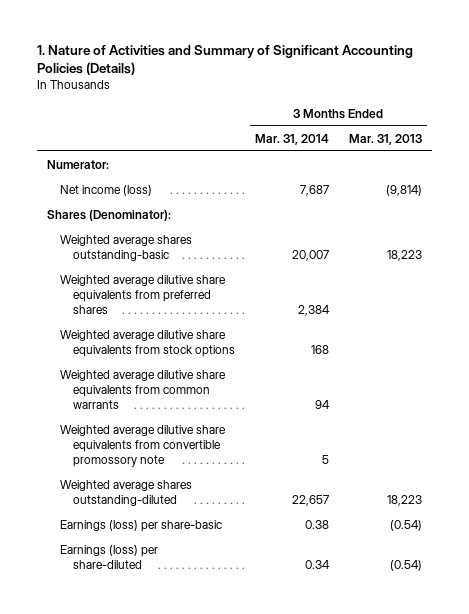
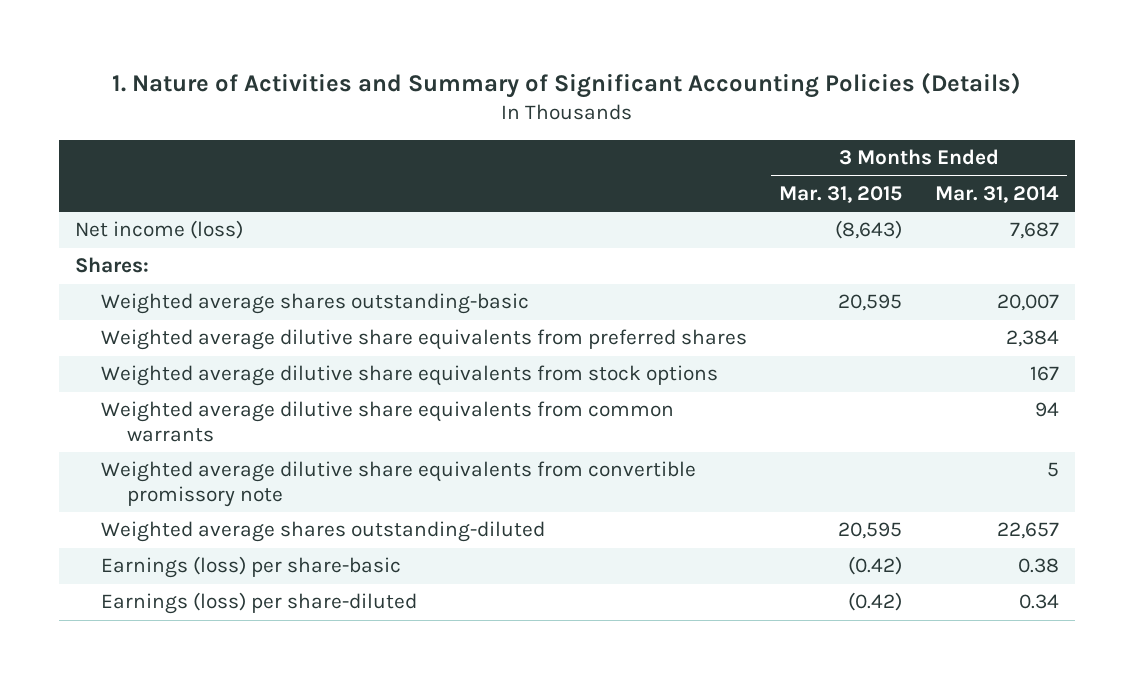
[348,133,422,145] Mar. 31, 2013 -> none
none -> [779,186,903,204] Mar. 31, 2015
[46,159,109,169] Numerator: -> none
[46,209,171,221] Shares (Denominator): -> [75,257,150,274] Shares:
[310,344,329,354] 168 -> [1029,366,1059,382] 167
[59,424,226,468] Weighted average dilutive share equivalents from convertible promossory note -> [100,461,696,507] Weighted average dilutive share equivalents from convertible promissory note

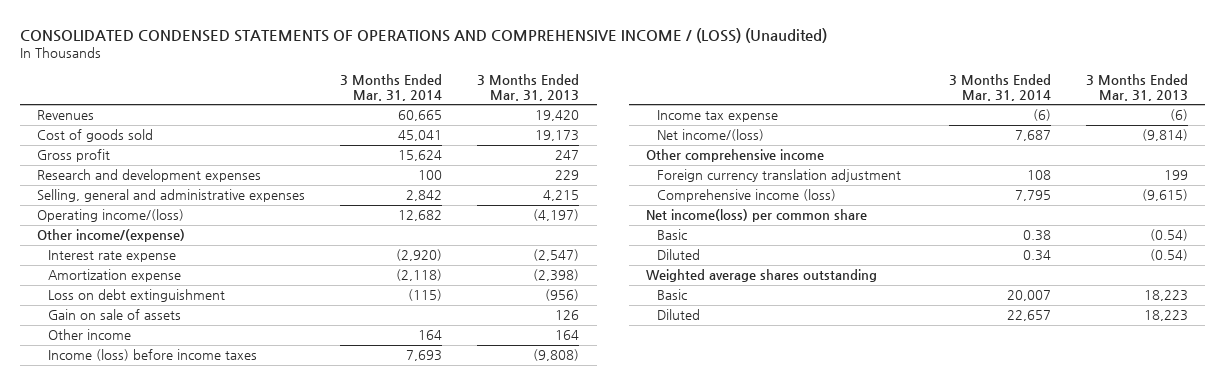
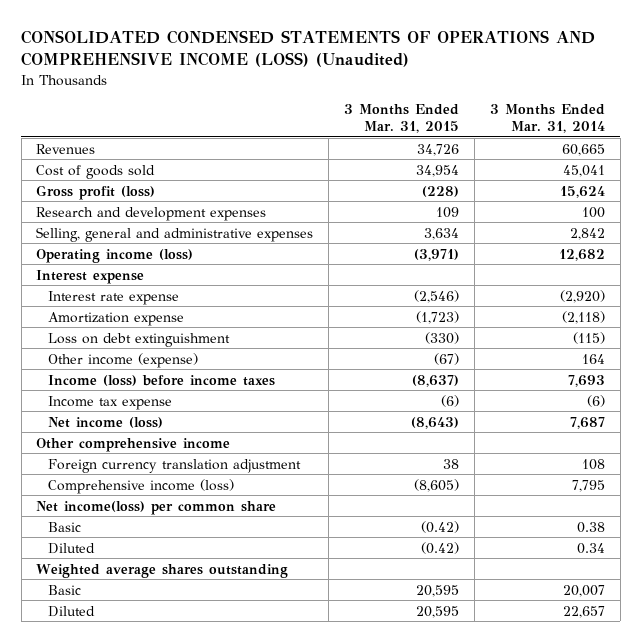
[19,27,827,43] CONSOLIDATED CONDENSED STATEMENTS OF OPERATIONS AND COMPREHENSIVE INCOME / (LOSS) (Unaudited) -> [21,30,596,68] CONSOLIDATED CONDENSED STATEMENTS OF OPERATIONS AND COMPREHENSIVE INCOME (LOSS) (Unaudited)
[477,73,580,101] 3 Months Ended Mar. 31, 2013 -> none
none -> [344,104,460,134] 3 Months Ended Mar. 31, 2015
[37,149,111,163] Gross profit -> [36,184,156,200] Gross profit (loss)
[37,229,186,243] Other income/(expense) -> none
[37,209,185,223] Operating income/(loss) -> [36,248,194,263] Operating income (loss)
none -> [36,269,145,284] Interest expense
[48,309,182,321] Gain on sale of assets -> none
[48,329,132,341] Other income -> [48,352,199,368] Other income (expense)
[656,129,764,142] Net income/(loss) -> [48,416,164,428] Net income (loss)

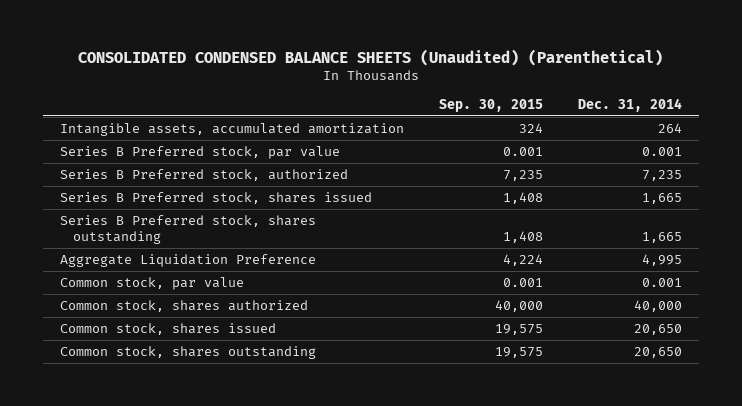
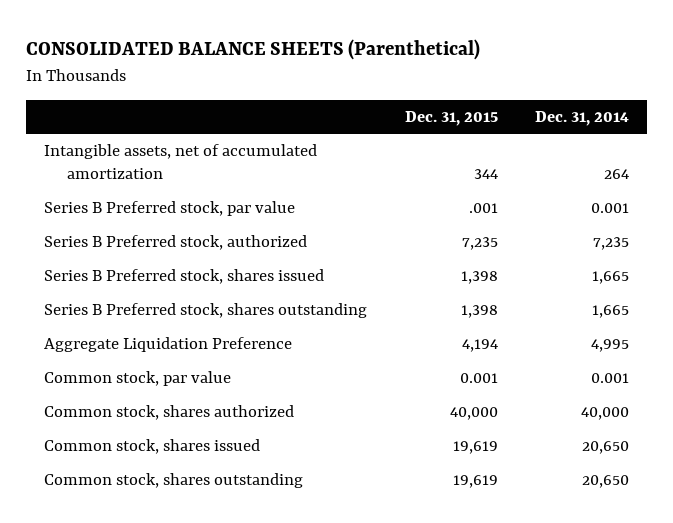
[78,48,664,66] CONSOLIDATED CONDENSED BALANCE SHEETS (Unaudited) (Parenthetical) -> [25,39,480,61] CONSOLIDATED BALANCE SHEETS (Parenthetical)
[439,98,544,112] Sep. 30, 2015 -> none
none -> [404,110,498,126] Dec. 31, 2015
[60,122,405,136] Intangible assets, accumulated amortization -> [44,144,318,180] Intangible assets, net of accumulated amortization

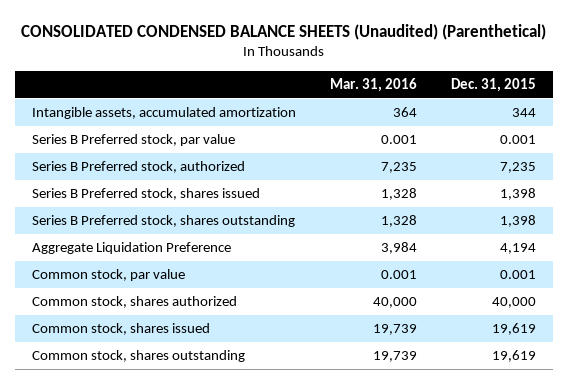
[25,39,480,61] CONSOLIDATED BALANCE SHEETS (Parenthetical) -> [20,24,546,41] CONSOLIDATED CONDENSED BALANCE SHEETS (Unaudited) (Parenthetical)
[534,110,629,126] Dec. 31, 2014 -> none
none -> [329,77,417,92] Mar. 31, 2016
[44,144,318,180] Intangible assets, net of accumulated amortization -> [31,107,296,120] Intangible assets, accumulated amortization
[468,203,498,214] .001 -> [499,135,536,145] 0.001

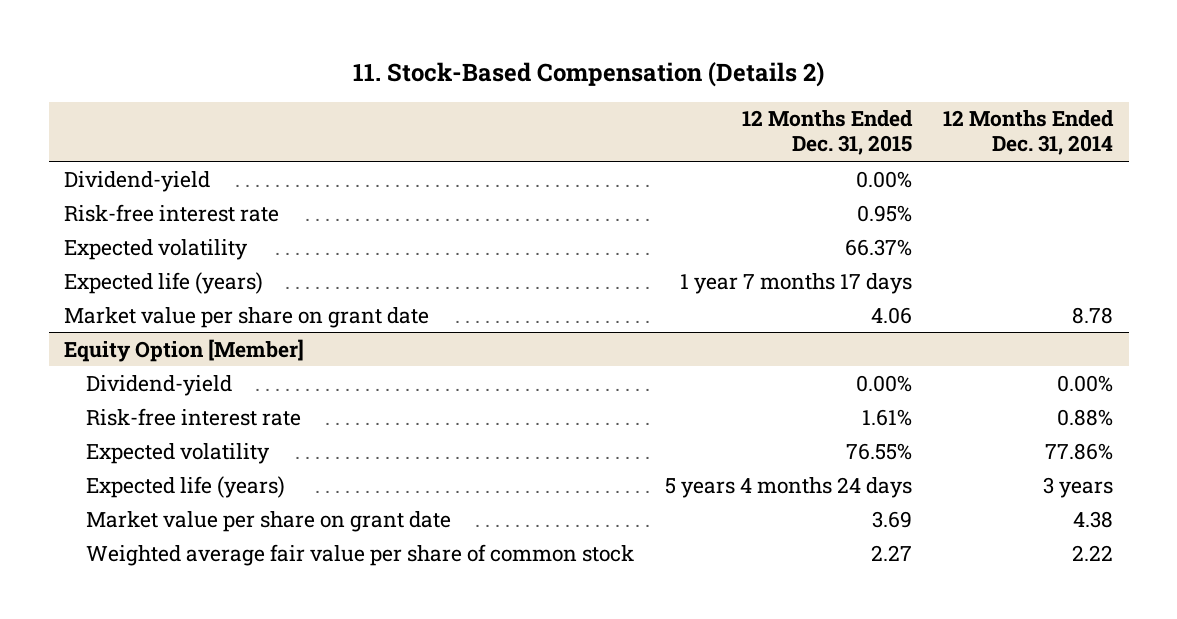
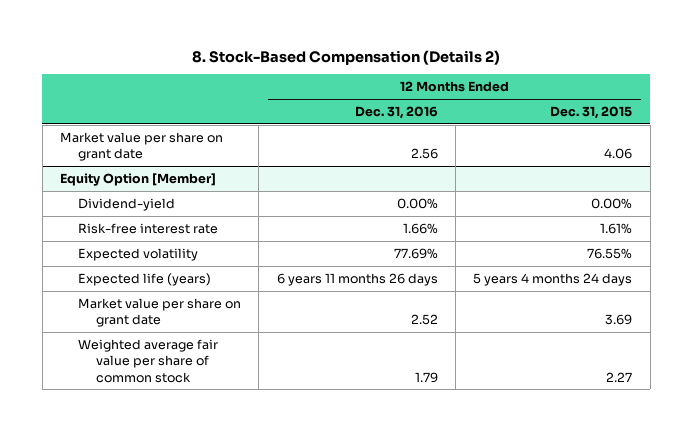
[352,62,824,88] 11. Stock-Based Compensation (Details 2) -> [192,49,501,65] 8. Stock-Based Compensation (Details 2)
[943,110,1115,156] 12 Months Ended Dec. 31, 2014 -> none
none -> [354,106,438,120] Dec. 31, 2016
[64,170,211,192] Dividend-yield -> none
[64,203,280,222] Risk-free interest rate -> none
[64,238,249,260] Expected volatility -> none
[64,271,264,294] Expected life (years) -> none

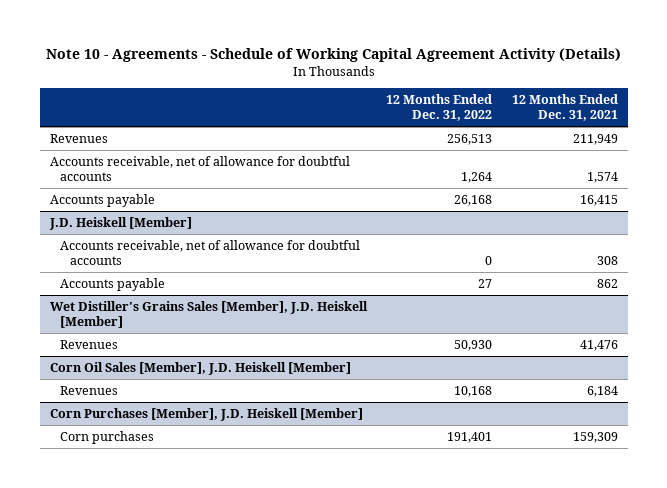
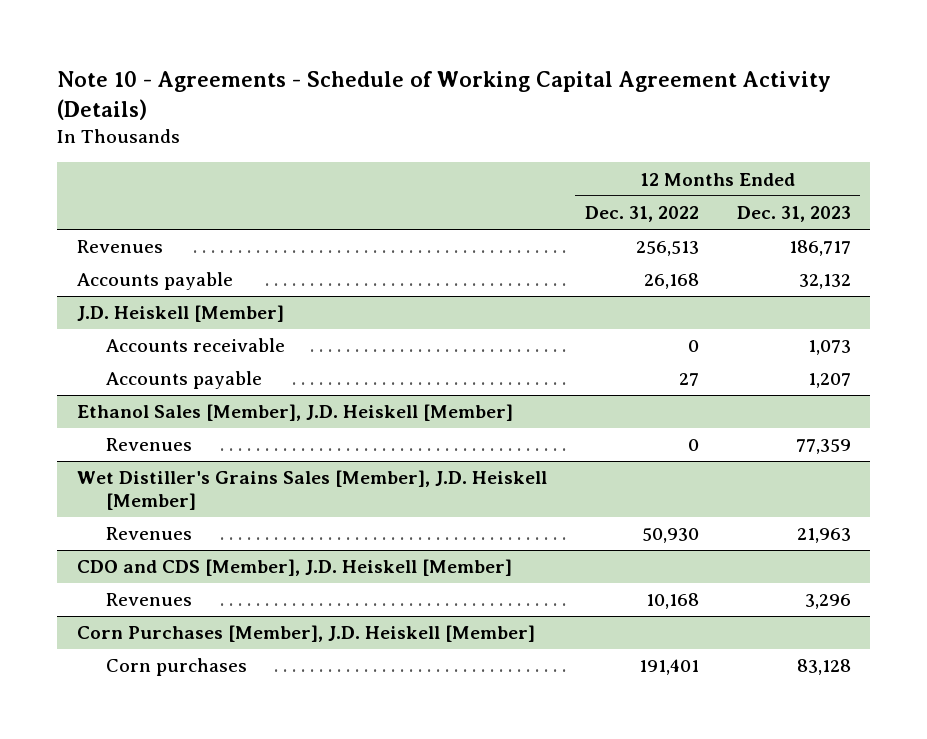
[511,93,618,122] 12 Months Ended Dec. 31, 2021 -> none
none -> [736,206,851,223] Dec. 31, 2023
[49,155,350,182] Accounts receivable, net of allowance for doubtful accounts -> none
[59,239,360,266] Accounts receivable, net of allowance for doubtful accounts -> [106,338,286,353] Accounts receivable
none -> [76,404,513,422] Ethanol Sales [Member], J.D. Heiskell [Member]
none -> [106,438,193,452] Revenues
[49,361,351,375] Corn Oil Sales [Member], J.D. Heiskell [Member] -> none
none -> [76,559,512,577] CDO and CDS [Member], J.D. Heiskell [Member]

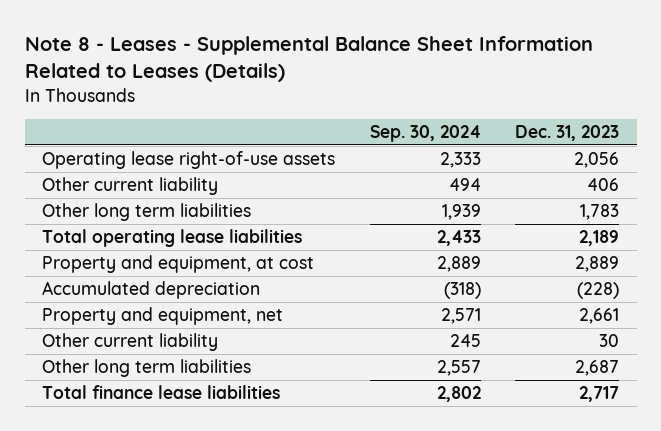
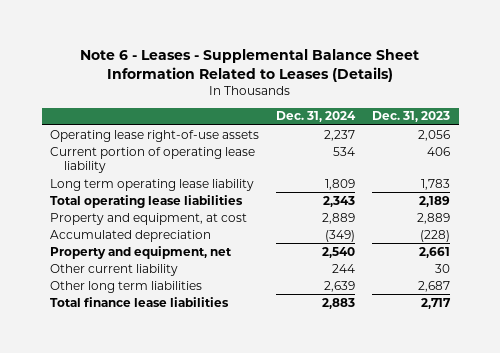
[24,36,593,83] Note 8 - Leases - Supplemental Balance Sheet Information Related to Leases (Details) -> [80,49,420,83] Note 6 - Leases - Supplemental Balance Sheet Information Related to Leases (Details)
[369,124,481,142] Sep. 30, 2024 -> none
none -> [276,111,357,123] Dec. 31, 2024
[42,177,219,196] Other current liability -> [50,146,256,174] Current portion of operating lease liability
[42,203,252,222] Other long term liabilities -> [50,178,255,191] Long term operating lease liability

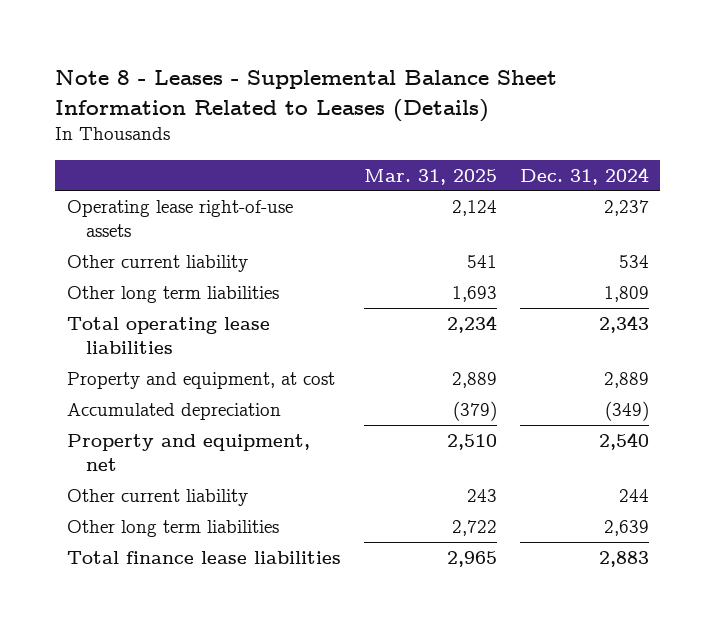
[80,49,420,83] Note 6 - Leases - Supplemental Balance Sheet Information Related to Leases (Details) -> [55,69,558,122] Note 8 - Leases - Supplemental Balance Sheet Information Related to Leases (Details)
[372,111,451,123] Dec. 31, 2023 -> none
none -> [363,168,497,185] Mar. 31, 2025
[50,146,256,174] Current portion of operating lease liability -> [66,255,248,273] Other current liability
[50,178,255,191] Long term operating lease liability -> [66,286,279,304] Other long term liabilities

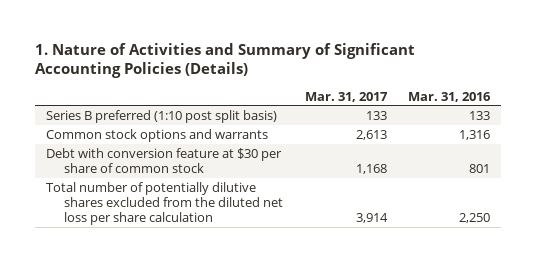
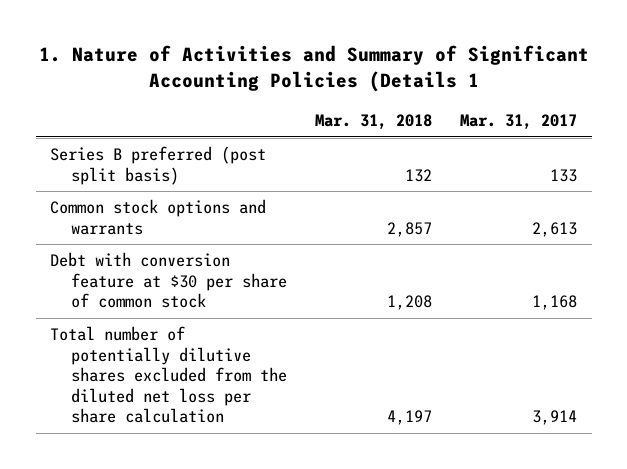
[35,42,416,79] 1. Nature of Activities and Summary of Significant Accounting Policies (Details) -> [38,45,589,93] 1. Nature of Activities and Summary of Significant Accounting Policies (Details 1
[408,91,492,102] Mar. 31, 2016 -> none
none -> [315,114,433,131] Mar. 31, 2018
[46,109,278,123] Series B preferred (1:10 post split basis) -> [49,146,266,185] Series B preferred (post split basis)

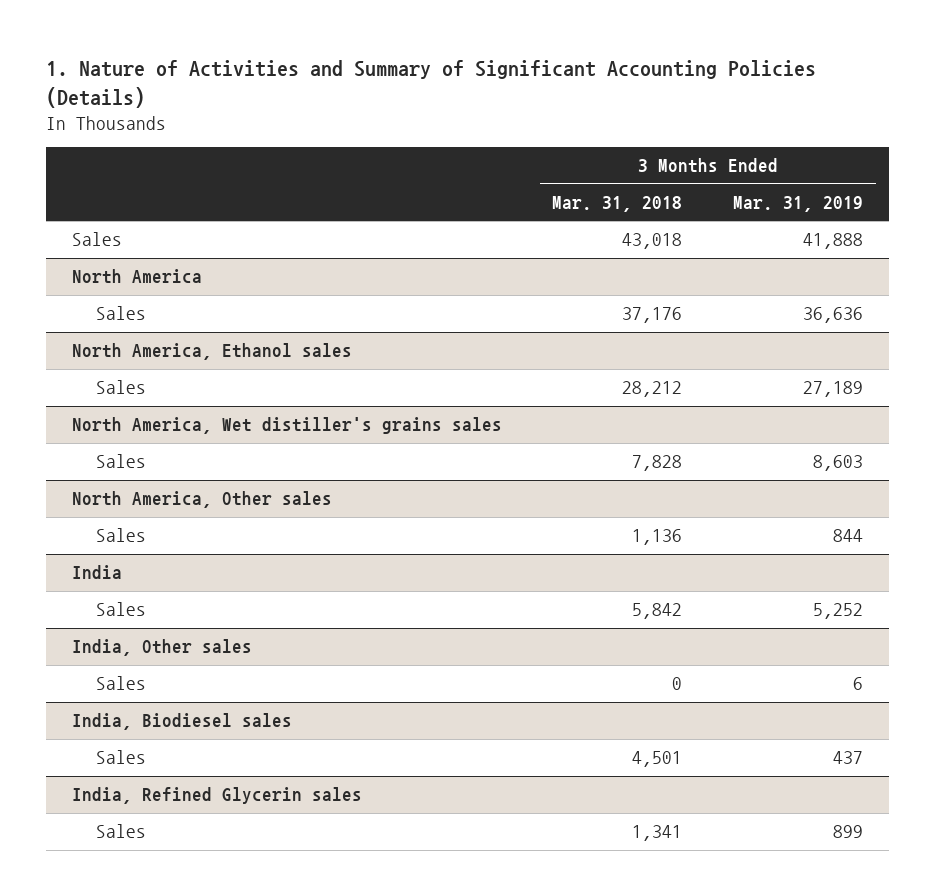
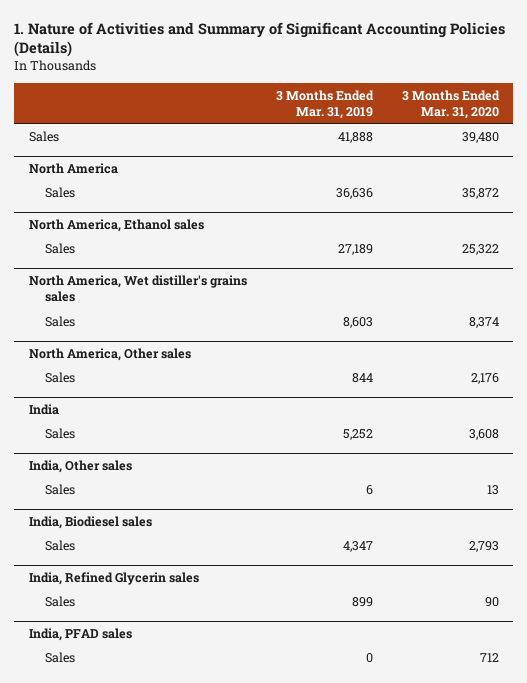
[552,196,683,213] Mar. 31, 2018 -> none
none -> [401,89,500,119] 3 Months Ended Mar. 31, 2020
[833,751,864,765] 437 -> [342,540,373,552] 4,347
none -> [28,627,132,641] India, PFAD sales
none -> [44,651,75,663] Sales

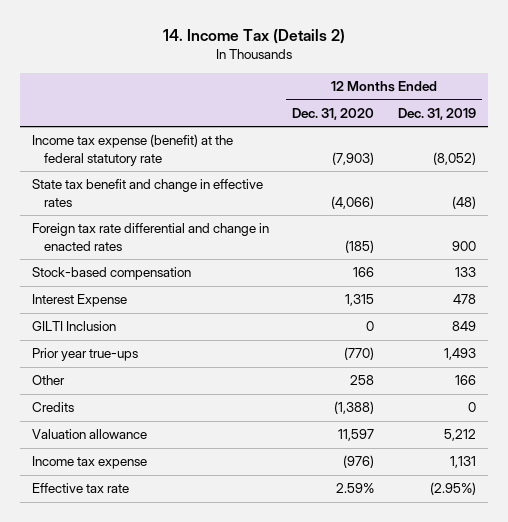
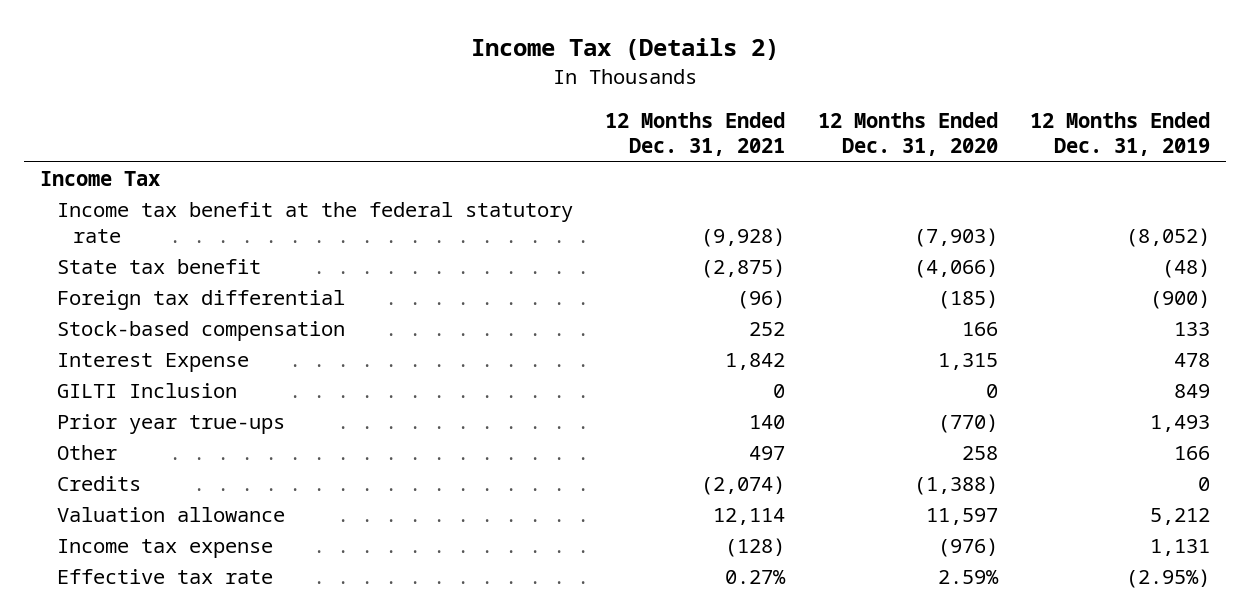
[162,28,345,44] 14. Income Tax (Details 2) -> [471,38,780,61] Income Tax (Details 2)
none -> [605,111,786,157] 12 Months Ended Dec. 31, 2021
none -> [40,171,161,187] Income Tax
[31,134,233,166] Income tax expense (benefit) at the federal statutory rate -> [56,202,573,243] Income tax benefit at the federal statutory rate
[31,179,263,207] State tax benefit and change in effective rates -> [56,259,261,275] State tax benefit
[31,223,269,251] Foreign tax rate differential and change in enacted rates -> [56,290,345,311] Foreign tax differential
[452,240,477,251] 900 -> [1149,290,1210,310] (900)

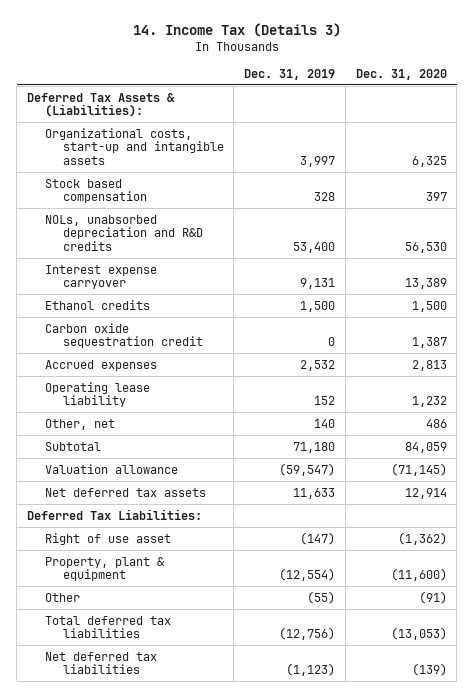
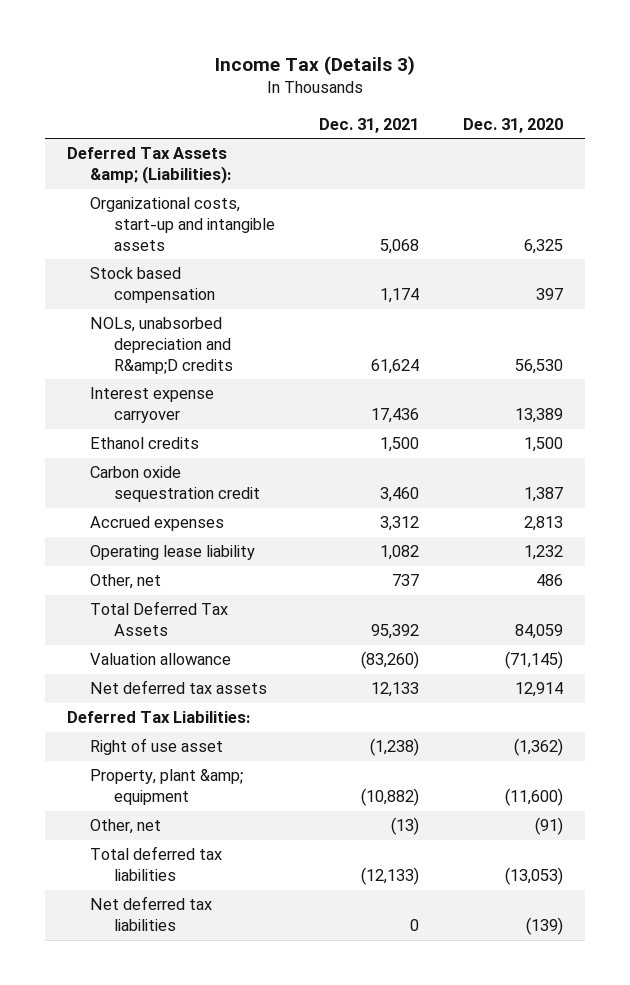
[132,22,341,37] 14. Income Tax (Details 3) -> [214,55,415,75] Income Tax (Details 3)
[244,68,336,80] Dec. 31, 2019 -> none
none -> [318,117,419,133] Dec. 31, 2021
[26,92,175,118] Deferred Tax Assets & (Liabilities): -> [67,147,232,185] Deferred Tax Assets &amp; (Liabilities):
[44,214,203,252] NOLs, unabsorbed depreciation and R&D credits -> [90,317,233,374] NOLs, unabsorbed depreciation and R&amp;D credits
[44,441,101,451] Subtotal -> [90,601,229,637] Total Deferred Tax Assets
[44,556,165,582] Property, plant & equipment -> [90,769,244,806] Property, plant &amp; equipment
[44,592,80,602] Other -> [90,819,162,835] Other, net

